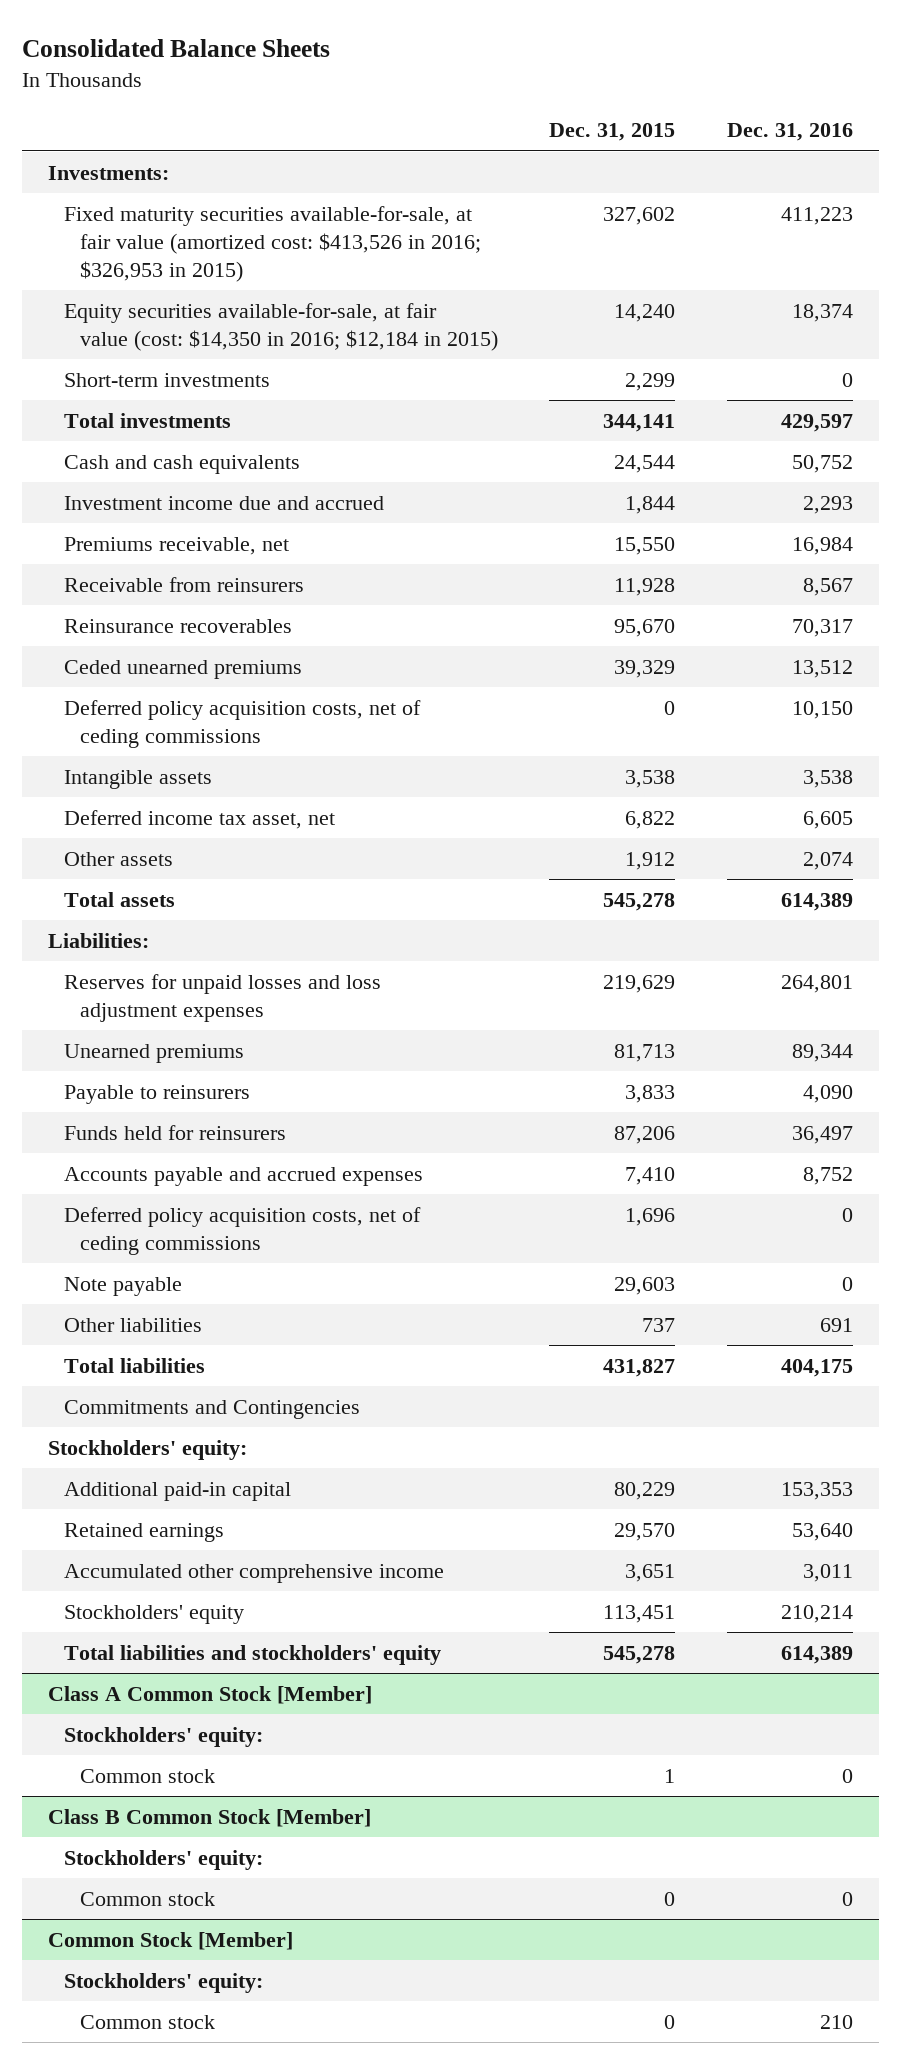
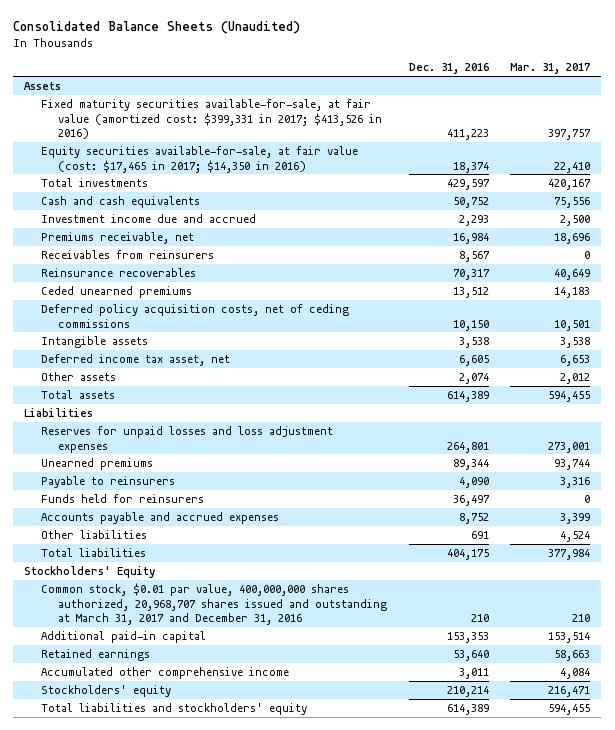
[22,39,331,58] Consolidated Balance Sheets -> [13,21,301,35] Consolidated Balance Sheets (Unaudited)
[549,123,676,142] Dec. 31, 2015 -> none
none -> [510,63,591,75] Mar. 31, 2017
[48,165,170,180] Investments: -> none
[64,372,271,387] Short-term investments -> none
none -> [24,81,62,90] Assets
[64,205,481,282] Fixed maturity securities available-for-sale, at fair value (amortized cost: $413,526 in 2016; $326,953 in 2015) -> [41,98,383,140] Fixed maturity securities available-for-sale, at fair value (amortized cost: $399,331 in 2017; $413,526 in 2016)
[64,302,498,351] Equity securities available-for-sale, at fair value (cost: $14,350 in 2016; $12,184 in 2015) -> [41,145,359,173] Equity securities available-for-sale, at fair value (cost: $17,465 in 2017; $14,350 in 2016)
[64,576,305,592] Receivable from reinsurers -> [41,249,215,259] Receivables from reinsurers
[48,932,150,948] Liabilities: -> [24,407,94,417] Liabilities
[64,1206,422,1255] Deferred policy acquisition costs, net of ceding commissions -> none
[64,1276,183,1296] Note payable -> none
[64,1399,361,1419] Commitments and Contingencies -> none
[48,1439,248,1460] Stockholders' equity: -> [24,565,156,578] Stockholders' Equity
none -> [41,582,388,626] Common stock, $0.01 par value, 400,000,000 shares authorized, 20,968,707 shares issued and outstanding at March 31, 2017 and December 31, 2016
[48,1685,373,1704] Class A Common Stock [Member] -> none
[64,1726,264,1747] Stockholders' equity: -> none
[79,1768,215,1783] Common stock -> none
[48,1808,372,1827] Class B Common Stock [Member] -> none
[64,1849,264,1870] Stockholders' equity: -> none
[79,1891,215,1906] Common stock -> none
[48,1931,294,1950] Common Stock [Member] -> none
[64,1972,264,1993] Stockholders' equity: -> none
[79,2014,215,2029] Common stock -> none

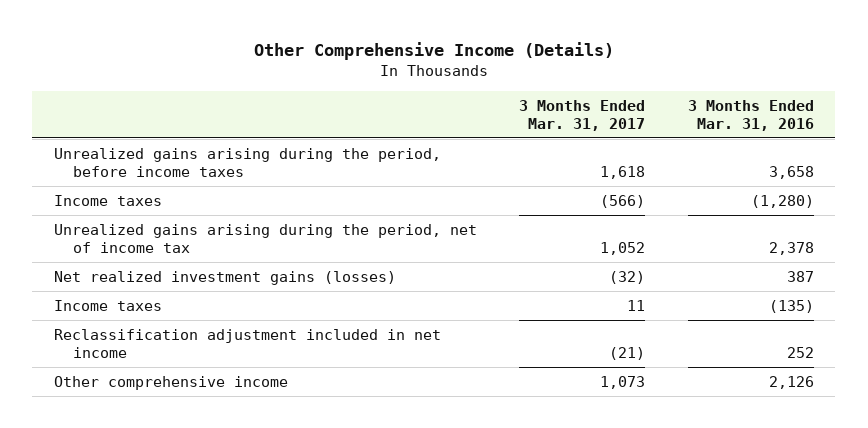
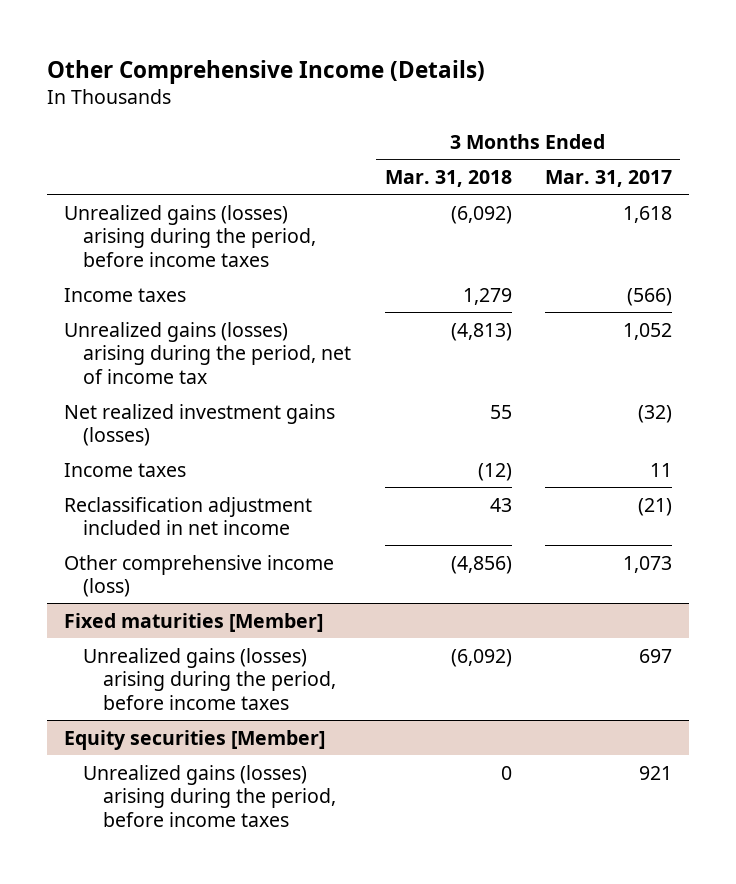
[687,99,814,132] 3 Months Ended Mar. 31, 2016 -> none
none -> [384,169,512,187] Mar. 31, 2018
[53,147,441,178] Unrealized gains arising during the period, before income taxes -> [63,204,317,267] Unrealized gains (losses) arising during the period, before income taxes
[53,223,477,254] Unrealized gains arising during the period, net of income tax -> [63,321,352,384] Unrealized gains (losses) arising during the period, net of income tax
[53,375,288,390] Other comprehensive income -> [63,554,334,598] Other comprehensive income (loss)
none -> [63,612,323,632] Fixed maturities [Member]
none -> [83,647,336,710] Unrealized gains (losses) arising during the period, before income taxes
none -> [63,729,325,750] Equity securities [Member]
none -> [83,764,336,827] Unrealized gains (losses) arising during the period, before income taxes

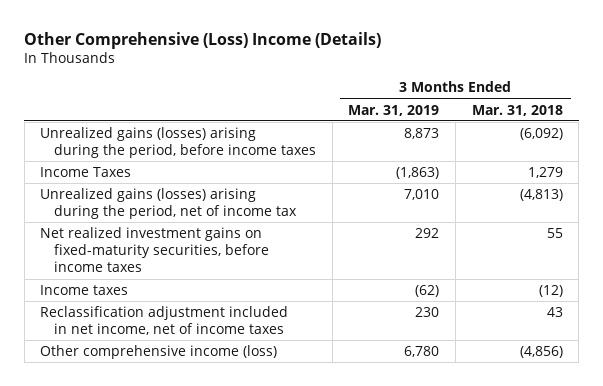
[47,59,486,84] Other Comprehensive Income (Details) -> [24,32,382,50] Other Comprehensive (Loss) Income (Details)
[544,169,672,187] Mar. 31, 2017 -> none
none -> [348,104,440,116] Mar. 31, 2019
[63,287,186,302] Income taxes -> [40,166,132,177] Income Taxes
[63,403,335,447] Net realized investment gains (losses) -> [40,226,270,273] Net realized investment gains on fixed-maturity securities, before income taxes
[63,496,312,536] Reclassification adjustment included in net income -> [40,305,289,336] Reclassification adjustment included in net income, net of income taxes
[63,612,323,632] Fixed maturities [Member] -> none
[83,647,336,710] Unrealized gains (losses) arising during the period, before income taxes -> none
[63,729,325,750] Equity securities [Member] -> none
[83,764,336,827] Unrealized gains (losses) arising during the period, before income taxes -> none

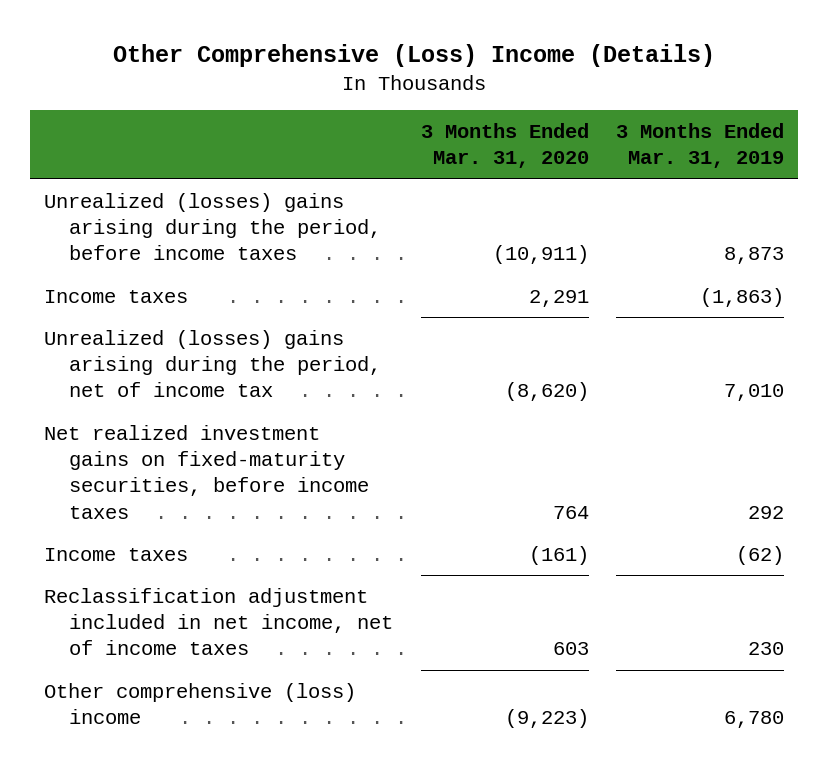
[471,104,563,116] Mar. 31, 2018 -> none
none -> [420,122,589,169] 3 Months Ended Mar. 31, 2020
[40,126,317,159] Unrealized gains (losses) arising during the period, before income taxes -> [44,192,382,261] Unrealized (losses) gains arising during the period, before income taxes
[40,166,132,177] Income Taxes -> [44,289,189,303] Income taxes
[40,187,298,220] Unrealized gains (losses) arising during the period, net of income tax -> [44,329,382,398] Unrealized (losses) gains arising during the period, net of income tax
[40,344,278,359] Other comprehensive income (loss) -> [44,682,357,725] Other comprehensive (loss) income

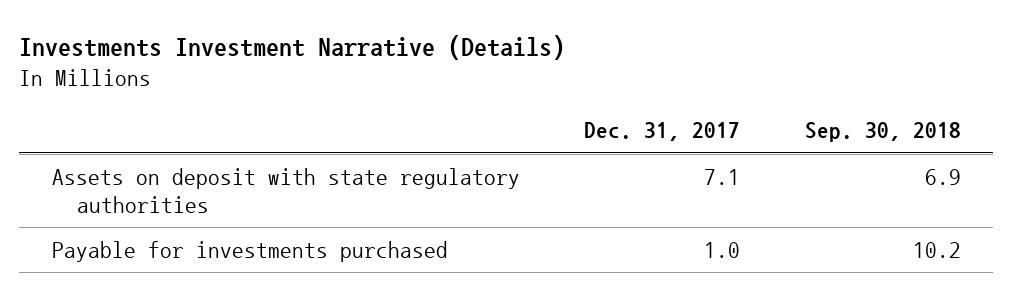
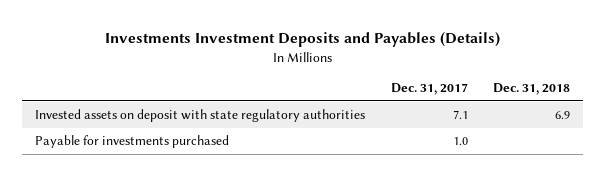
[19,34,566,60] Investments Investment Narrative (Details) -> [104,32,500,48] Investments Investment Deposits and Payables (Details)
[805,122,962,143] Sep. 30, 2018 -> none
none -> [493,83,571,96] Dec. 31, 2018
[51,167,520,213] Assets on deposit with state regulatory authorities -> [35,109,366,123] Invested assets on deposit with state regulatory authorities

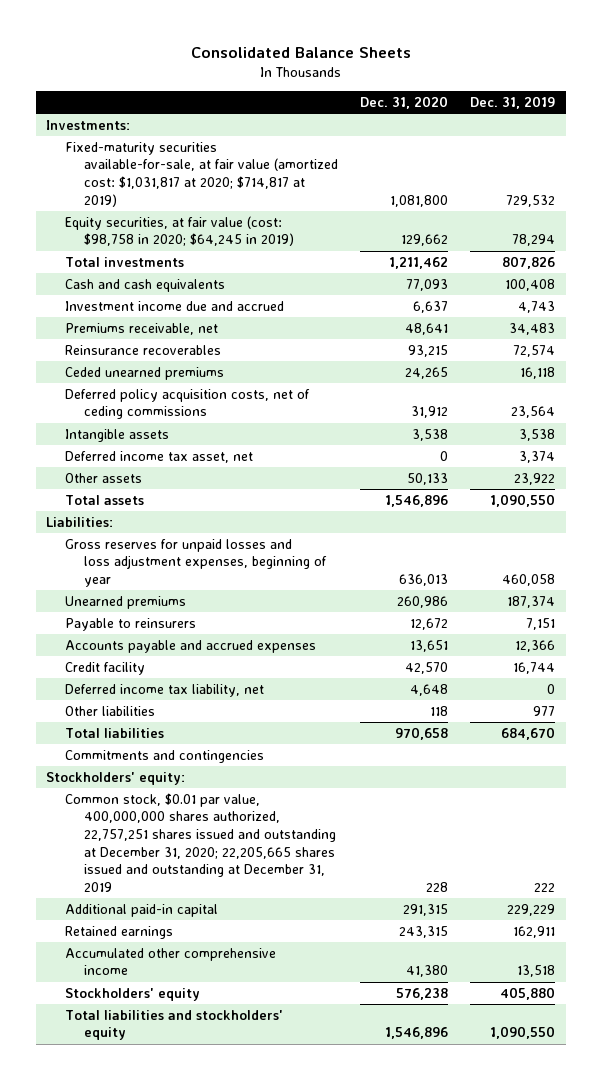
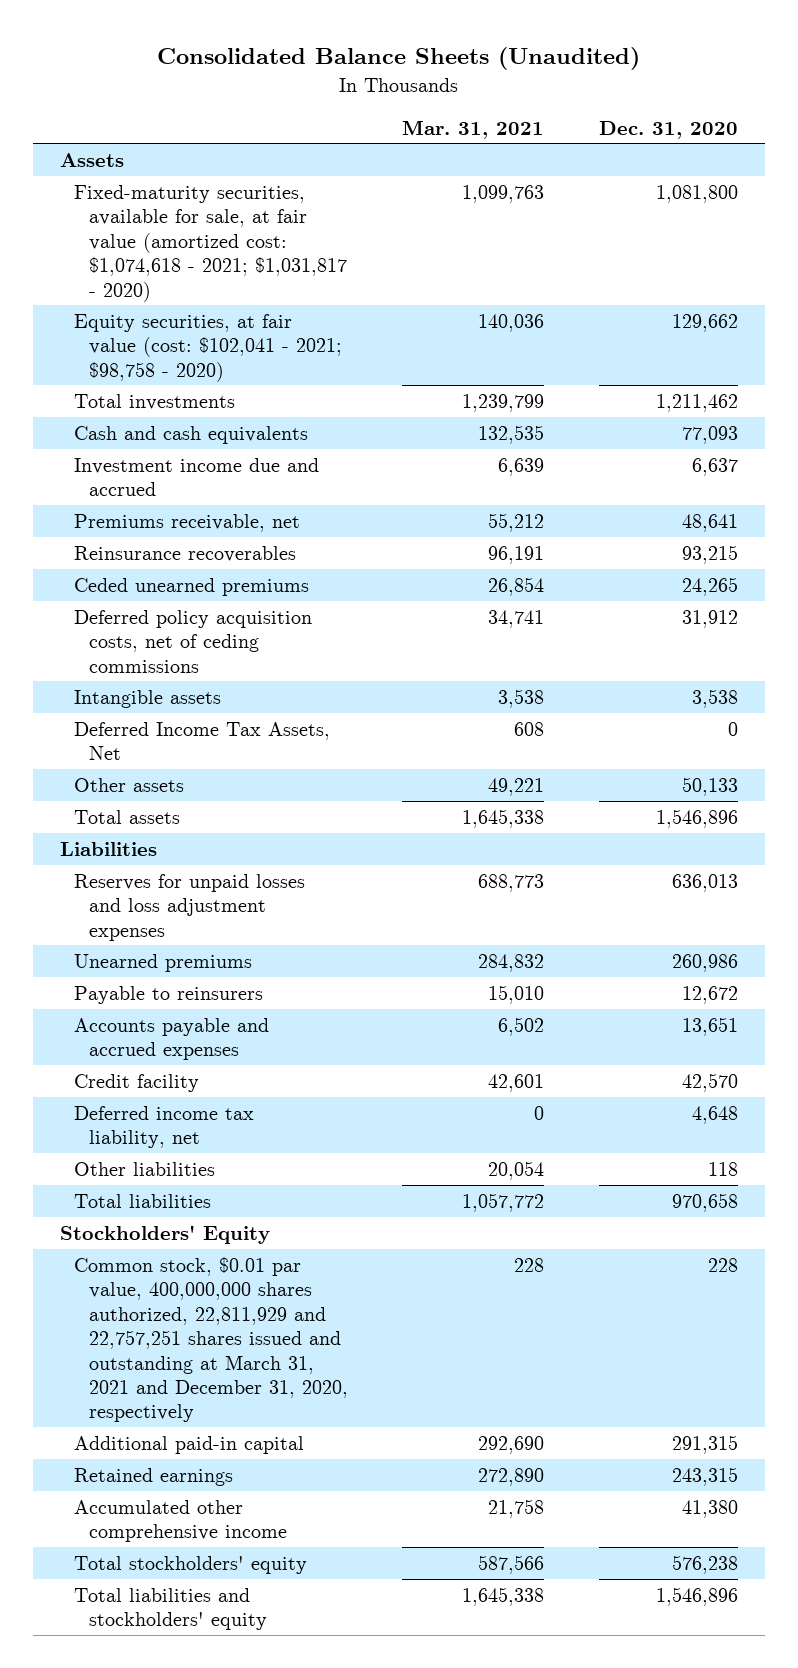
[190,46,411,58] Consolidated Balance Sheets -> [156,47,640,71] Consolidated Balance Sheets (Unaudited)
[469,95,555,109] Dec. 31, 2019 -> none
none -> [402,119,545,139] Mar. 31, 2021
[46,119,131,130] Investments: -> none
none -> [60,152,125,167] Assets
[65,141,339,207] Fixed-maturity securities available-for-sale, at fair value (amortized cost: $1,031,817 at 2020; $714,817 at 2019) -> [74,184,347,302] Fixed-maturity securities, available for sale, at fair value (amortized cost: $1,074,618 - 2021; $1,031,817 - 2020)
[65,215,295,247] Equity securities, at fair value (cost: $98,758 in 2020; $64,245 in 2019) -> [74,313,342,382] Equity securities, at fair value (cost: $102,041 - 2021; $98,758 - 2020)
[65,450,254,463] Deferred income tax asset, net -> [74,721,331,761] Deferred Income Tax Assets, Net
[46,516,114,527] Liabilities: -> [60,841,158,856] Liabilities
[65,538,328,588] Gross reserves for unpaid losses and loss adjustment expenses, beginning of year -> [74,873,306,941] Reserves for unpaid losses and loss adjustment expenses
[65,749,265,763] Commitments and contingencies -> none
[46,771,186,785] Stockholders' equity: -> [60,1224,271,1244] Stockholders' Equity
[65,792,337,892] Common stock, $0.01 par value, 400,000,000 shares authorized, 22,757,251 shares issued and outstanding at December 31, 2020; 22,205,665 shares issued and outstanding at December 31, 2019 -> [74,1256,348,1423] Common stock, $0.01 par value, 400,000,000 shares authorized, 22,811,929 and 22,757,251 shares issued and outstanding at March 31, 2021 and December 31, 2020, respectively
[65,987,201,1001] Stockholders' equity -> [74,1555,308,1574] Total stockholders' equity

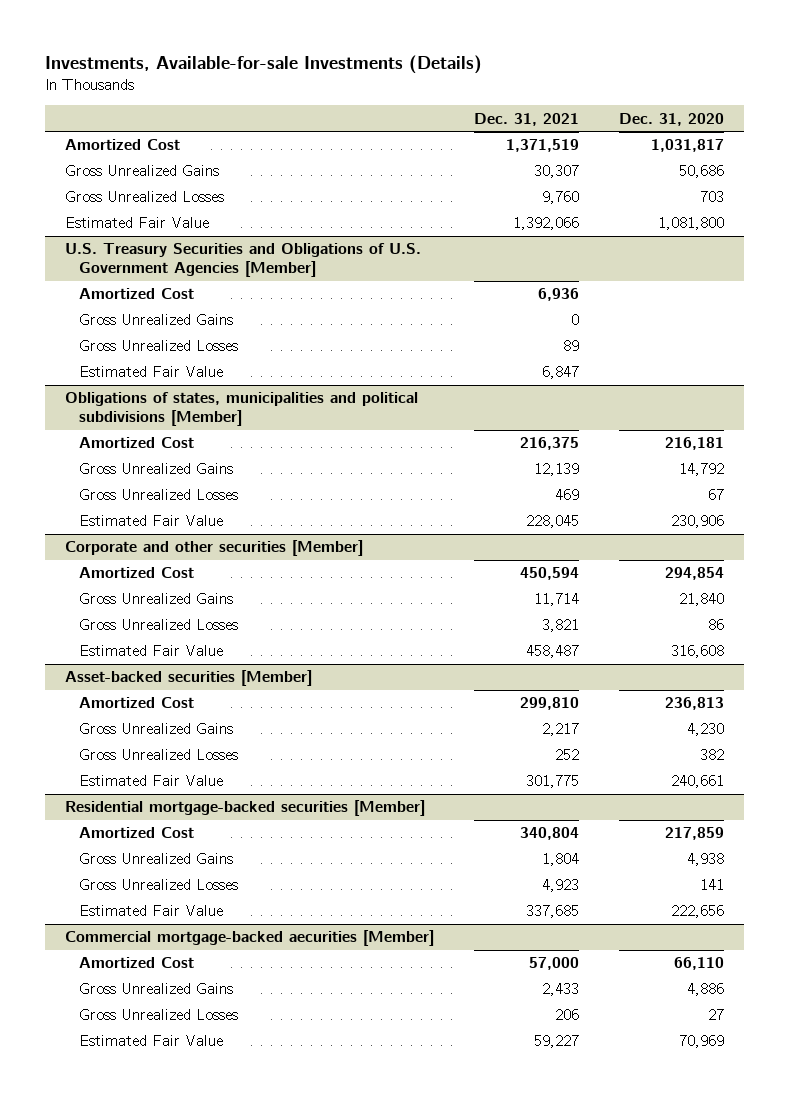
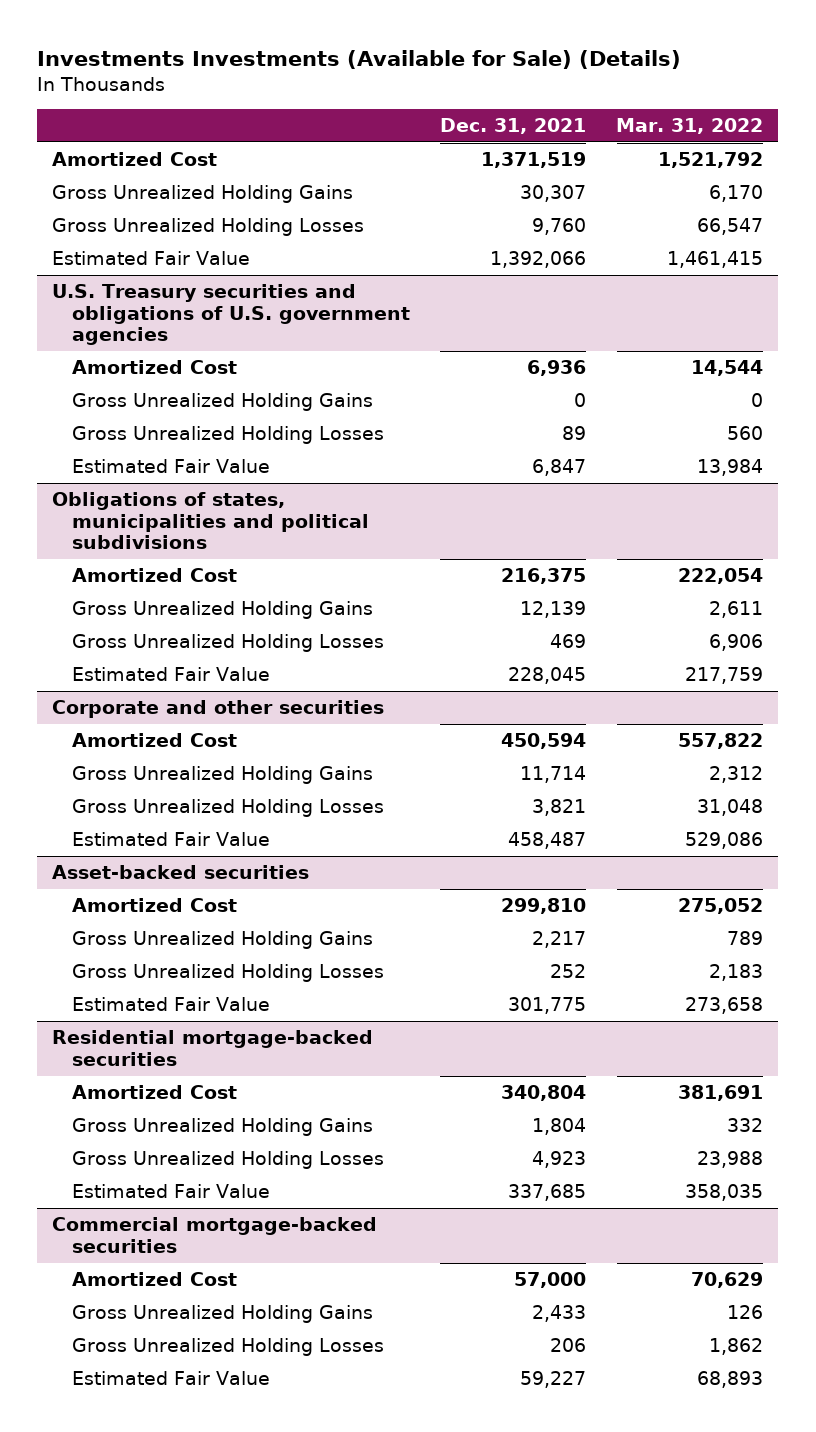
[44,54,482,74] Investments, Available-for-sale Investments (Details) -> [37,49,682,69] Investments Investments (Available for Sale) (Details)
[618,112,724,126] Dec. 31, 2020 -> none
none -> [616,118,764,135] Mar. 31, 2022
[64,165,219,177] Gross Unrealized Gains -> [52,185,354,204] Gross Unrealized Holding Gains
[64,191,224,203] Gross Unrealized Losses -> [52,218,365,237] Gross Unrealized Holding Losses
[64,243,421,277] U.S. Treasury Securities and Obligations of U.S. Government Agencies [Member] -> [52,284,411,346] U.S. Treasury securities and obligations of U.S. government agencies
[79,314,234,326] Gross Unrealized Gains -> [72,393,374,412] Gross Unrealized Holding Gains
[79,340,239,352] Gross Unrealized Losses -> [72,426,385,445] Gross Unrealized Holding Losses
[64,392,418,426] Obligations of states, municipalities and political subdivisions [Member] -> [52,492,370,550] Obligations of states, municipalities and political subdivisions
[79,463,234,475] Gross Unrealized Gains -> [72,601,374,620] Gross Unrealized Holding Gains
[79,489,239,501] Gross Unrealized Losses -> [72,634,385,653] Gross Unrealized Holding Losses
[64,540,363,557] Corporate and other securities [Member] -> [52,700,385,719] Corporate and other securities
[79,593,234,605] Gross Unrealized Gains -> [72,766,374,785] Gross Unrealized Holding Gains
[79,619,239,631] Gross Unrealized Losses -> [72,799,385,818] Gross Unrealized Holding Losses
[64,670,312,687] Asset-backed securities [Member] -> [52,865,310,880] Asset-backed securities
[79,723,234,735] Gross Unrealized Gains -> [72,931,374,950] Gross Unrealized Holding Gains
[79,749,239,761] Gross Unrealized Losses -> [72,964,385,983] Gross Unrealized Holding Losses
[64,800,425,817] Residential mortgage-backed securities [Member] -> [52,1030,374,1066] Residential mortgage-backed securities
[79,853,234,865] Gross Unrealized Gains -> [72,1118,374,1137] Gross Unrealized Holding Gains
[79,879,239,891] Gross Unrealized Losses -> [72,1151,385,1170] Gross Unrealized Holding Losses
[64,930,434,947] Commercial mortgage-backed aecurities [Member] -> [52,1217,378,1253] Commercial mortgage-backed securities
[79,983,234,995] Gross Unrealized Gains -> [72,1305,374,1324] Gross Unrealized Holding Gains
[79,1009,239,1021] Gross Unrealized Losses -> [72,1338,385,1357] Gross Unrealized Holding Losses

